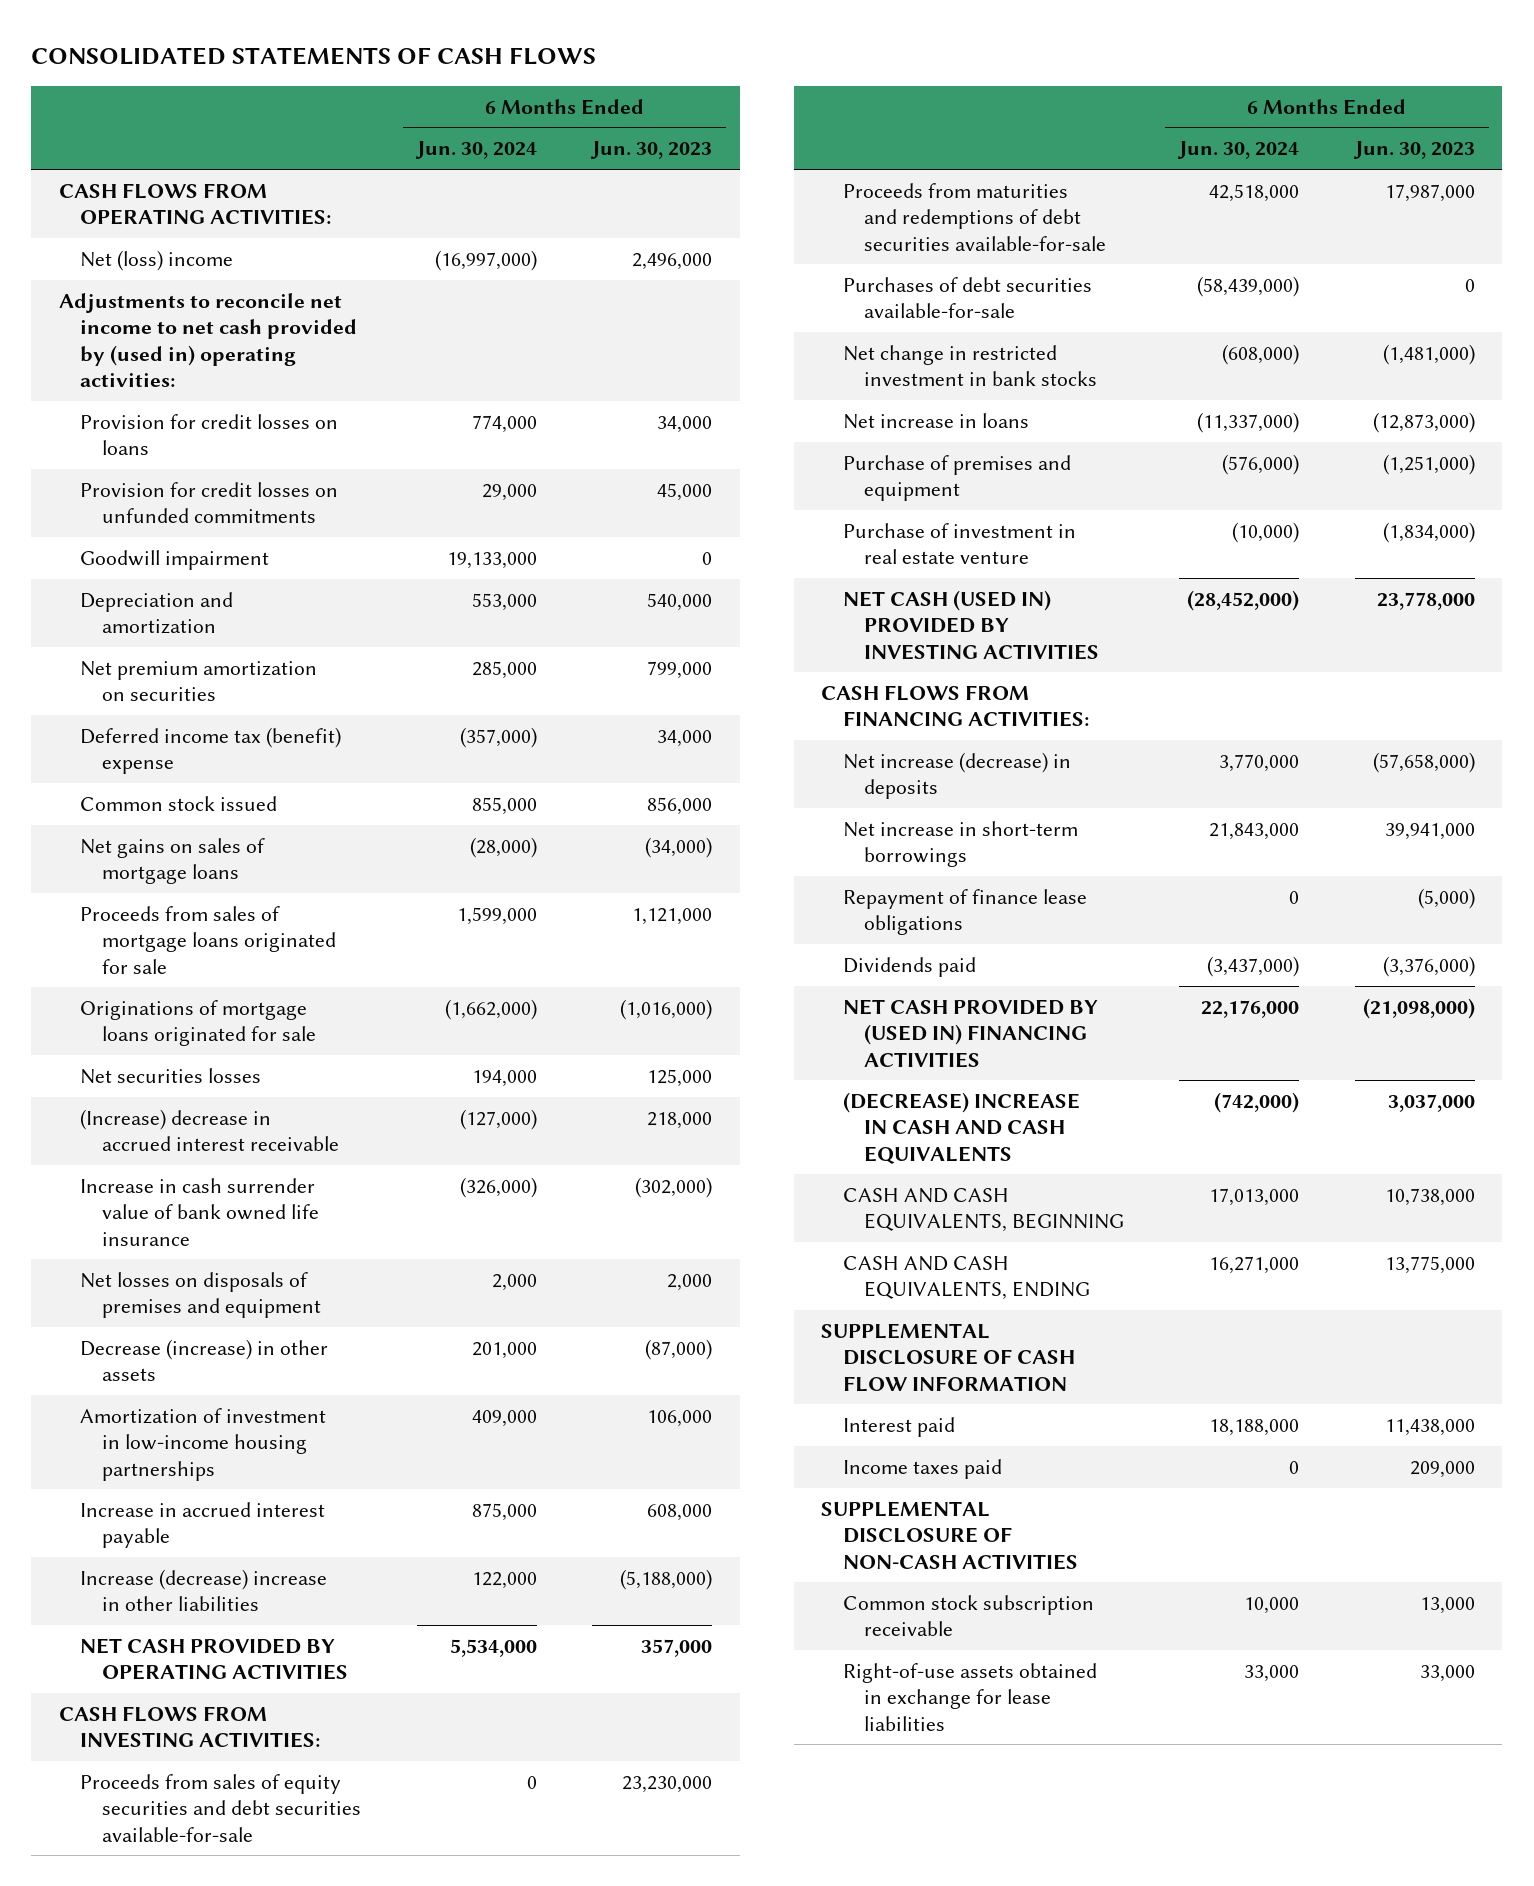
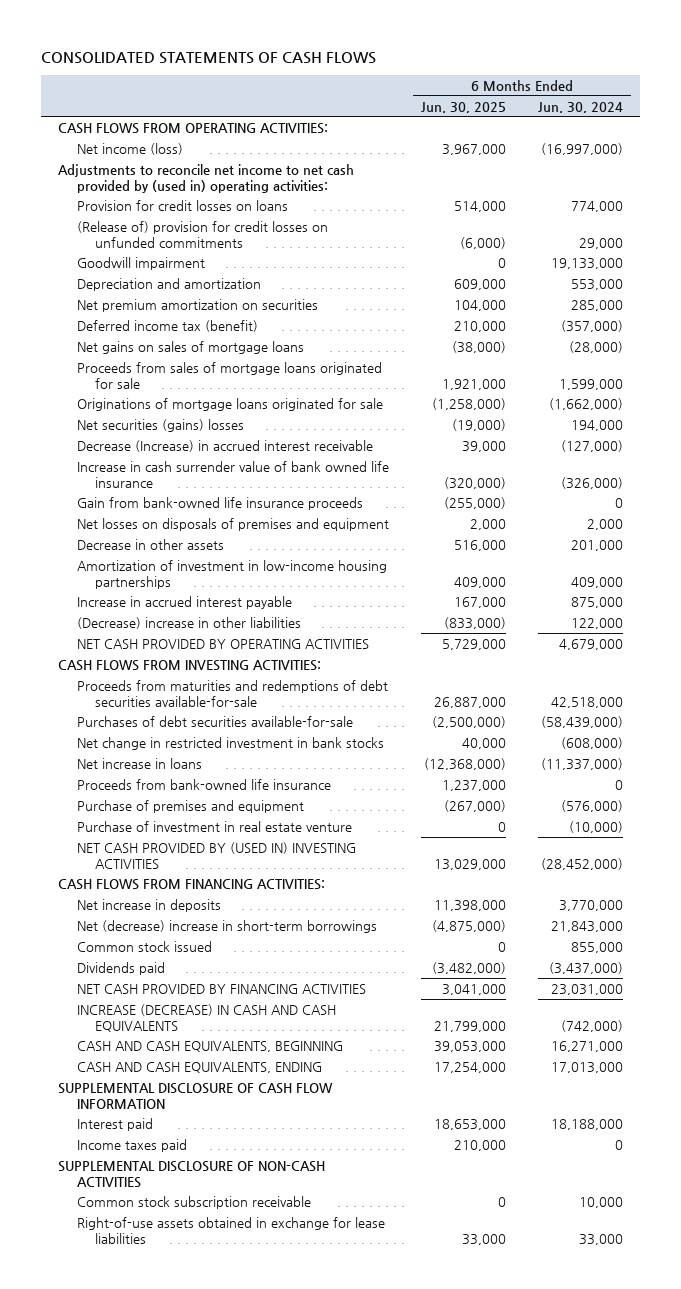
[590,141,713,160] Jun. 30, 2023 -> none
none -> [420,101,506,113] Jun. 30, 2025
[80,249,234,271] Net (loss) income -> [76,142,183,155] Net income (loss)
[80,481,339,524] Provision for credit losses on unfunded commitments -> [76,220,328,248] (Release of) provision for credit losses on unfunded commitments
[80,726,342,775] Deferred income tax (benefit) expense -> [76,319,258,332] Deferred income tax (benefit)
[80,1067,262,1084] Net securities losses -> [76,418,244,432] Net securities (gains) losses
[80,1108,339,1152] (Increase) decrease in accrued interest receivable -> [76,439,373,452] Decrease (Increase) in accrued interest receivable
none -> [76,496,363,510] Gain from bank-owned life insurance proceeds
[80,1338,329,1382] Decrease (increase) in other assets -> [76,538,224,550] Decrease in other assets
[80,1568,328,1612] Increase (decrease) increase in other liabilities -> [76,616,301,629] (Decrease) increase in other liabilities
[449,1638,537,1657] 5,534,000 -> [559,638,624,650] 4,679,000
[80,1773,361,1842] Proceeds from sales of equity securities and debt securities available-for-sale -> none
none -> [76,778,331,790] Proceeds from bank-owned life insurance
[842,589,1099,660] NET CASH (USED IN) PROVIDED BY INVESTING ACTIVITIES -> [76,841,356,869] NET CASH PROVIDED BY (USED IN) INVESTING ACTIVITIES
[842,888,1087,936] Repayment of finance lease obligations -> none
[842,751,1071,800] Net increase (decrease) in deposits -> [76,898,221,912] Net increase in deposits
[842,820,1078,868] Net increase in short-term borrowings -> [76,919,377,933] Net (decrease) increase in short-term borrowings
[80,795,278,811] Common stock issued -> [76,940,212,952] Common stock issued
[842,998,1098,1068] NET CASH PROVIDED BY (USED IN) FINANCING ACTIVITIES -> [76,983,366,994] NET CASH PROVIDED BY FINANCING ACTIVITIES
[1201,999,1300,1018] 22,176,000 -> [551,983,624,995] 23,031,000
[842,1091,1080,1164] (DECREASE) INCREASE IN CASH AND CASH EQUIVALENTS -> [76,1003,336,1032] INCREASE (DECREASE) IN CASH AND CASH EQUIVALENTS
[1209,1187,1300,1206] 17,013,000 -> [551,1040,624,1052] 16,271,000
[1209,1255,1300,1274] 16,271,000 -> [551,1061,624,1073] 17,013,000

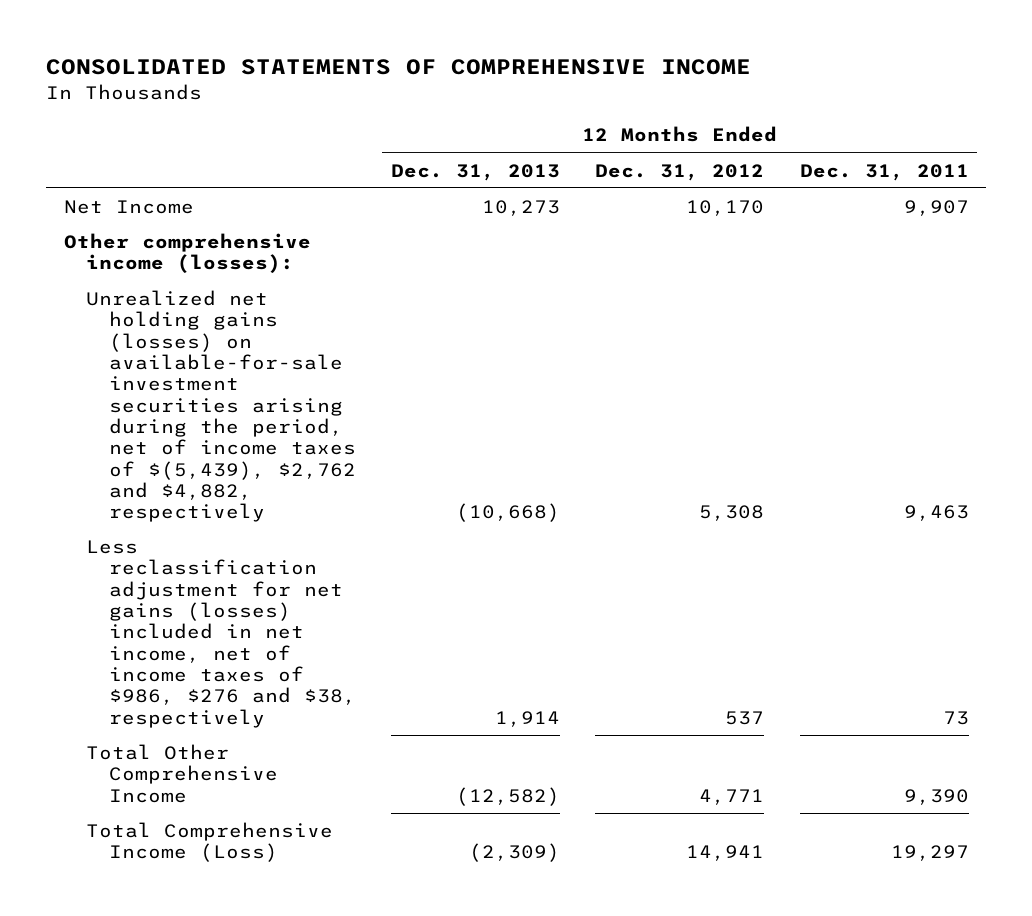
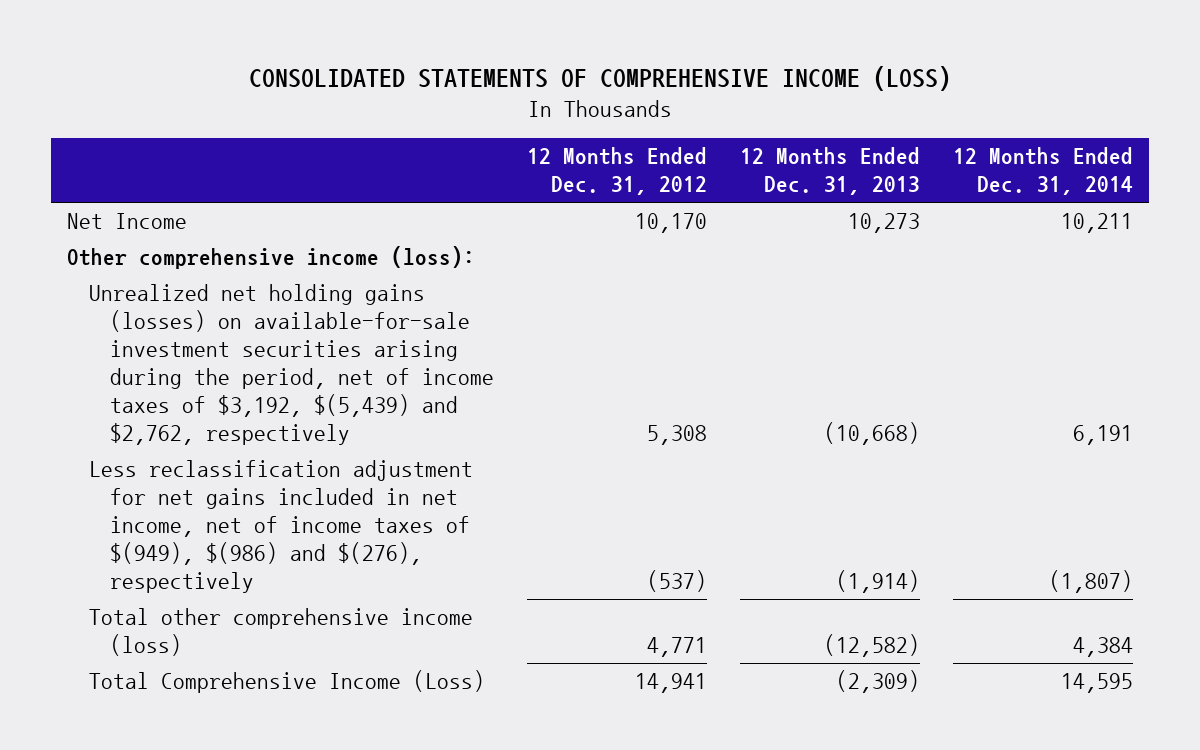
[46,59,752,76] CONSOLIDATED STATEMENTS OF COMPREHENSIVE INCOME -> [249,65,952,91] CONSOLIDATED STATEMENTS OF COMPREHENSIVE INCOME (LOSS)
[799,163,969,181] Dec. 31, 2011 -> none
none -> [953,147,1134,196] 12 Months Ended Dec. 31, 2014
[63,233,311,274] Other comprehensive income (losses): -> [67,246,476,270] Other comprehensive income (loss):
[86,290,356,523] Unrealized net holding gains (losses) on available-for-sale investment securities arising during the period, net of income taxes of $(5,439), $2,762 and $4,882, respectively -> [88,284,495,446] Unrealized net holding gains (losses) on available-for-sale investment securities arising during the period, net of income taxes of $3,192, $(5,439) and $2,762, respectively
[86,540,356,728] Less reclassification adjustment for net gains (losses) included in net income, net of income taxes of $986, $276 and $38, respectively -> [88,460,473,594] Less reclassification adjustment for net gains included in net income, net of income taxes of $(949), $(986) and $(276), respectively
[494,710,560,727] 1,914 -> [836,570,921,594] (1,914)
[725,710,765,725] 537 -> [647,570,708,593] (537)
[86,744,278,803] Total Other Comprehensive Income -> [88,608,473,657] Total other comprehensive income (loss)

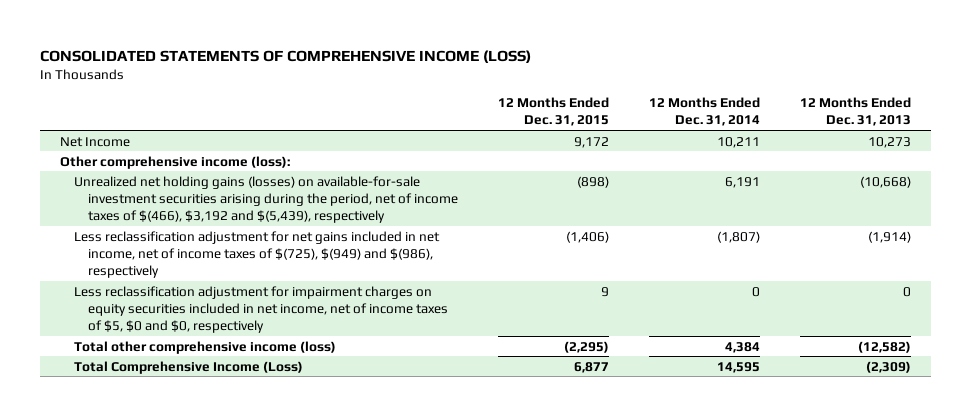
[527,147,708,196] 12 Months Ended Dec. 31, 2012 -> none
none -> [498,97,610,127] 12 Months Ended Dec. 31, 2015
[88,284,495,446] Unrealized net holding gains (losses) on available-for-sale investment securities arising during the period, net of income taxes of $3,192, $(5,439) and $2,762, respectively -> [73,175,459,223] Unrealized net holding gains (losses) on available-for-sale investment securities arising during the period, net of income taxes of $(466), $3,192 and $(5,439), respectively
[88,460,473,594] Less reclassification adjustment for net gains included in net income, net of income taxes of $(949), $(986) and $(276), respectively -> [73,230,440,278] Less reclassification adjustment for net gains included in net income, net of income taxes of $(725), $(949) and $(986), respectively
none -> [73,285,449,333] Less reclassification adjustment for impairment charges on equity securities included in net income, net of income taxes of $5, $0 and $0, respectively

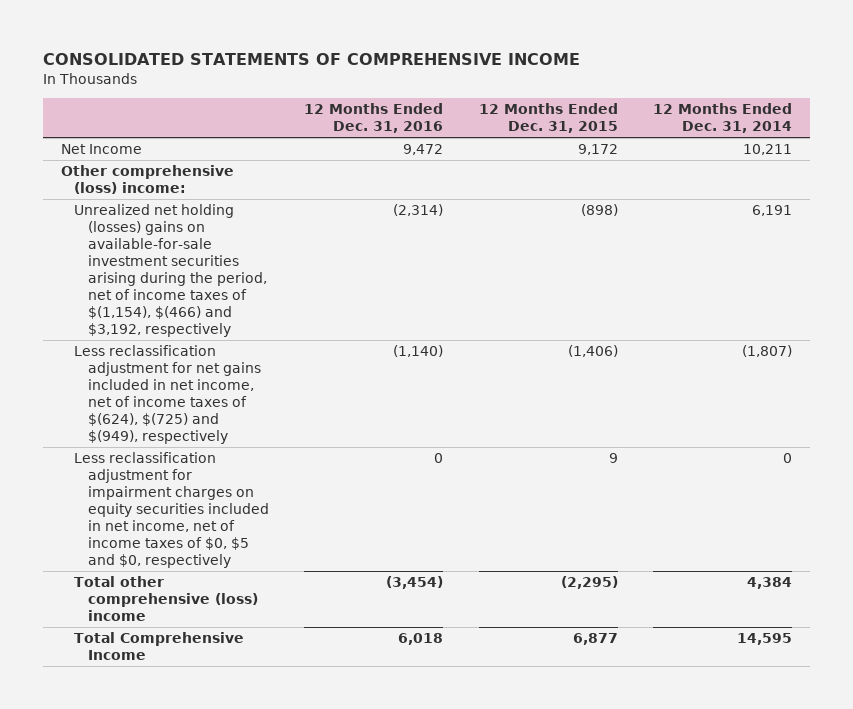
[39,49,531,63] CONSOLIDATED STATEMENTS OF COMPREHENSIVE INCOME (LOSS) -> [43,53,581,66] CONSOLIDATED STATEMENTS OF COMPREHENSIVE INCOME
[799,97,911,127] 12 Months Ended Dec. 31, 2013 -> none
none -> [304,103,444,134] 12 Months Ended Dec. 31, 2016
[59,155,290,169] Other comprehensive income (loss): -> [61,165,235,195] Other comprehensive (loss) income:
[73,175,459,223] Unrealized net holding gains (losses) on available-for-sale investment securities arising during the period, net of income taxes of $(466), $3,192 and $(5,439), respectively -> [74,204,267,337] Unrealized net holding (losses) gains on available-for-sale investment securities arising during the period, net of income taxes of $(1,154), $(466) and $3,192, respectively
[73,230,440,278] Less reclassification adjustment for net gains included in net income, net of income taxes of $(725), $(949) and $(986), respectively -> [74,345,261,444] Less reclassification adjustment for net gains included in net income, net of income taxes of $(624), $(725) and $(949), respectively
[73,285,449,333] Less reclassification adjustment for impairment charges on equity securities included in net income, net of income taxes of $5, $0 and $0, respectively -> [74,452,269,568] Less reclassification adjustment for impairment charges on equity securities included in net income, net of income taxes of $0, $5 and $0, respectively
[73,340,336,354] Total other comprehensive income (loss) -> [74,576,258,622] Total other comprehensive (loss) income
[73,360,303,374] Total Comprehensive Income (Loss) -> [74,632,245,661] Total Comprehensive Income

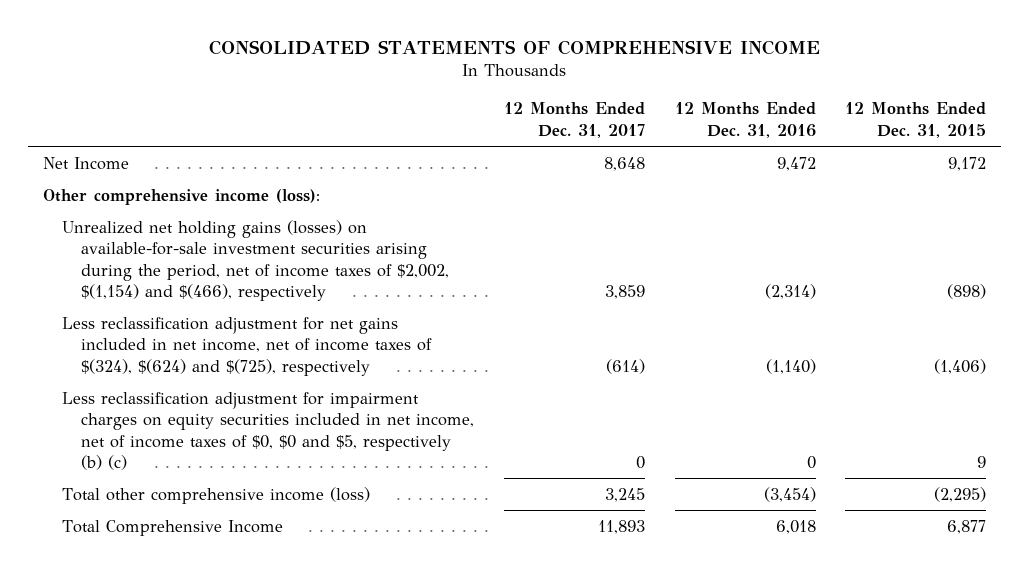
[653,103,793,134] 12 Months Ended Dec. 31, 2014 -> none
none -> [503,102,645,138] 12 Months Ended Dec. 31, 2017
[61,165,235,195] Other comprehensive (loss) income: -> [42,188,320,205] Other comprehensive income (loss):
[74,204,267,337] Unrealized net holding (losses) gains on available-for-sale investment securities arising during the period, net of income taxes of $(1,154), $(466) and $3,192, respectively -> [61,219,450,301] Unrealized net holding gains (losses) on available-for-sale investment securities arising during the period, net of income taxes of $2,002, $(1,154) and $(466), respectively
[74,345,261,444] Less reclassification adjustment for net gains included in net income, net of income taxes of $(624), $(725) and $(949), respectively -> [61,316,433,376] Less reclassification adjustment for net gains included in net income, net of income taxes of $(324), $(624) and $(725), respectively
[74,452,269,568] Less reclassification adjustment for impairment charges on equity securities included in net income, net of income taxes of $0, $5 and $0, respectively -> [61,391,475,470] Less reclassification adjustment for impairment charges on equity securities included in net income, net of income taxes of $0, $0 and $5, respectively (b) (c)
[74,576,258,622] Total other comprehensive (loss) income -> [61,486,370,504] Total other comprehensive income (loss)

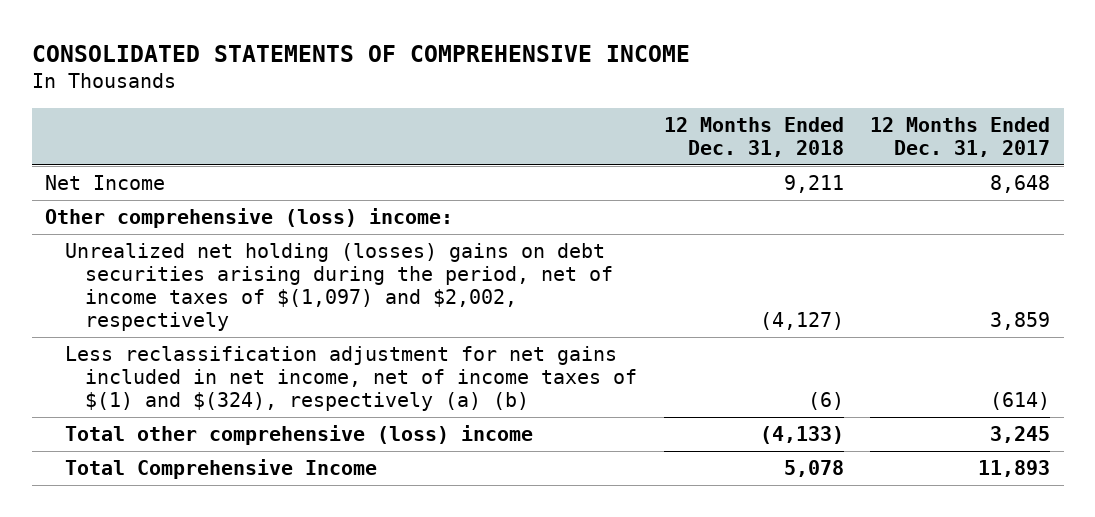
[674,102,816,138] 12 Months Ended Dec. 31, 2016 -> none
[845,102,987,138] 12 Months Ended Dec. 31, 2015 -> none
none -> [663,116,844,157] 12 Months Ended Dec. 31, 2018
[61,391,475,470] Less reclassification adjustment for impairment charges on equity securities included in net income, net of income taxes of $0, $0 and $5, respectively (b) (c) -> none
[42,188,320,205] Other comprehensive income (loss): -> [45,207,454,228] Other comprehensive (loss) income:
[61,219,450,301] Unrealized net holding gains (losses) on available-for-sale investment securities arising during the period, net of income taxes of $2,002, $(1,154) and $(466), respectively -> [65,242,614,331] Unrealized net holding (losses) gains on debt securities arising during the period, net of income taxes of $(1,097) and $2,002, respectively
[61,316,433,376] Less reclassification adjustment for net gains included in net income, net of income taxes of $(324), $(624) and $(725), respectively -> [65,345,638,411] Less reclassification adjustment for net gains included in net income, net of income taxes of $(1) and $(324), respectively (a) (b)
[61,486,370,504] Total other comprehensive income (loss) -> [65,424,534,445] Total other comprehensive (loss) income

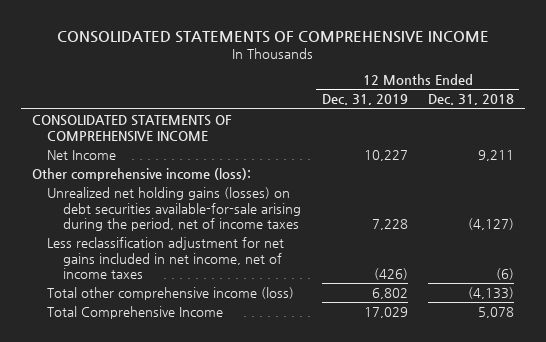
[870,116,1051,157] 12 Months Ended Dec. 31, 2017 -> none
none -> [321,94,408,106] Dec. 31, 2019
none -> [31,114,232,142] CONSOLIDATED STATEMENTS OF COMPREHENSIVE INCOME
[45,207,454,228] Other comprehensive (loss) income: -> [31,167,251,181] Other comprehensive income (loss):
[65,242,614,331] Unrealized net holding (losses) gains on debt securities arising during the period, net of income taxes of $(1,097) and $2,002, respectively -> [47,186,301,232] Unrealized net holding gains (losses) on debt securities available-for-sale arising during the period, net of income taxes
[65,345,638,411] Less reclassification adjustment for net gains included in net income, net of income taxes of $(1) and $(324), respectively (a) (b) -> [47,236,285,280] Less reclassification adjustment for net gains included in net income, net of income taxes
[65,424,534,445] Total other comprehensive (loss) income -> [47,286,295,300] Total other comprehensive income (loss)

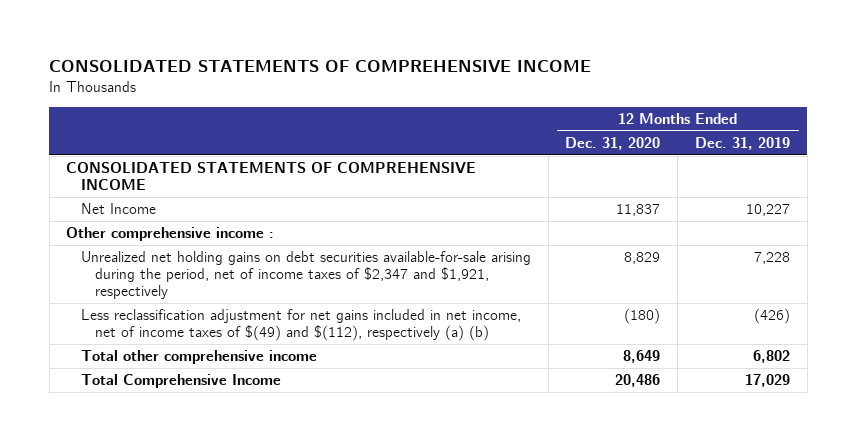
[428,94,515,106] Dec. 31, 2018 -> none
none -> [565,136,661,150] Dec. 31, 2020
[31,167,251,181] Other comprehensive income (loss): -> [66,227,275,242] Other comprehensive income :
[47,186,301,232] Unrealized net holding gains (losses) on debt securities available-for-sale arising during the period, net of income taxes -> [80,251,531,300] Unrealized net holding gains on debt securities available-for-sale arising during the period, net of income taxes of $2,347 and $1,921, respectively
[47,236,285,280] Less reclassification adjustment for net gains included in net income, net of income taxes -> [80,309,521,342] Less reclassification adjustment for net gains included in net income, net of income taxes of $(49) and $(112), respectively (a) (b)
[47,286,295,300] Total other comprehensive income (loss) -> [80,350,317,365] Total other comprehensive income

